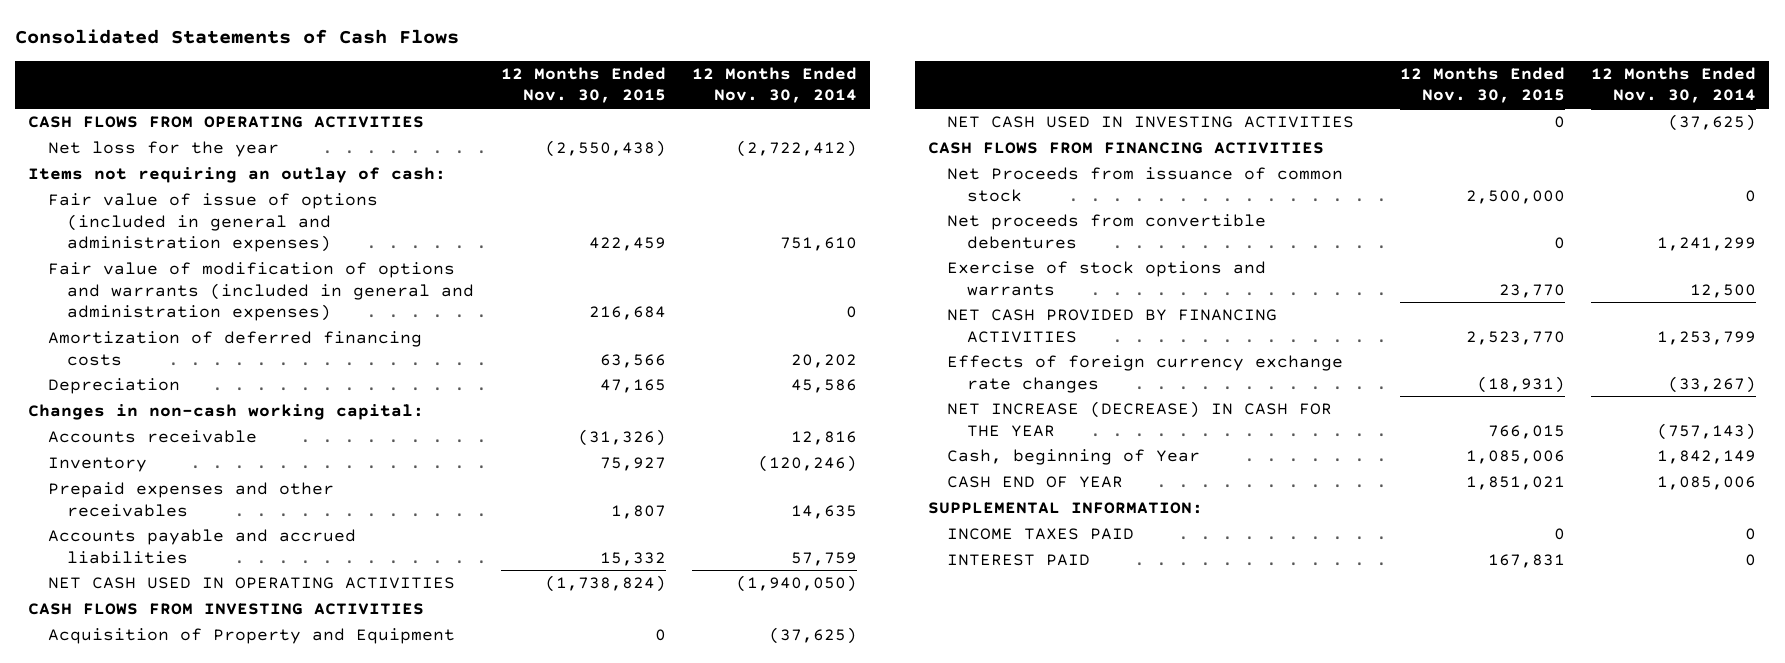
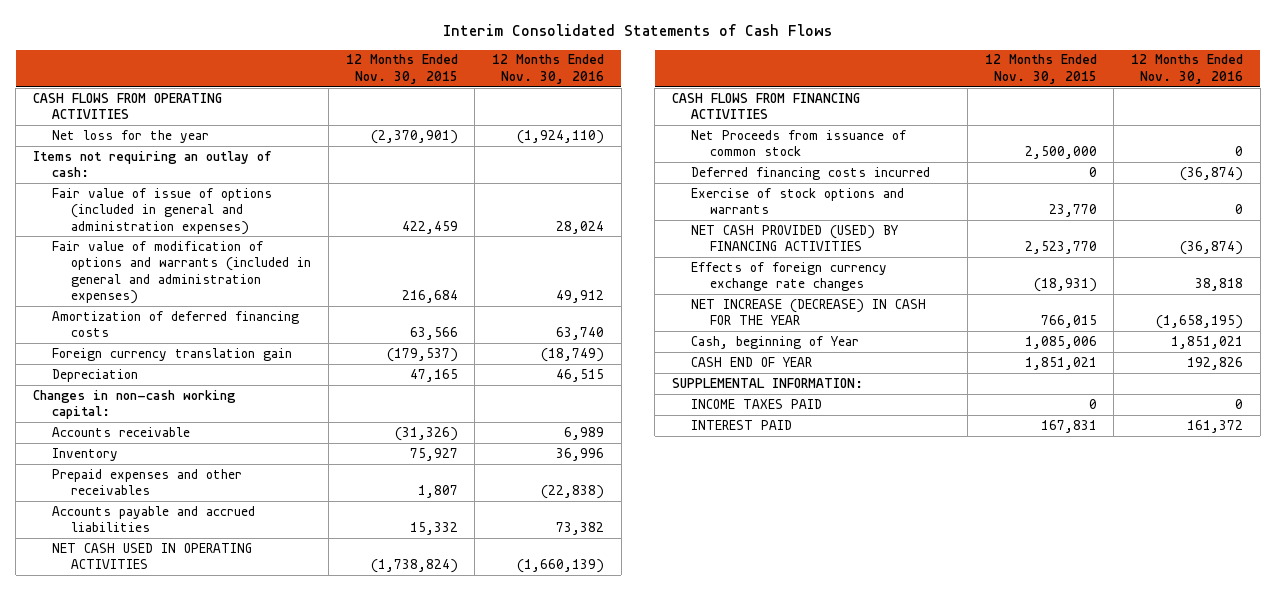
[15,28,460,44] Consolidated Statements of Cash Flows -> [443,24,833,37] Interim Consolidated Statements of Cash Flows
[691,67,857,104] 12 Months Ended Nov. 30, 2014 -> none
none -> [492,54,605,84] 12 Months Ended Nov. 30, 2016
[544,140,666,158] (2,550,438) -> [370,129,458,144] (2,370,901)
none -> [52,347,293,361] Foreign currency translation gain
[28,603,425,616] CASH FLOWS FROM INVESTING ACTIVITIES -> none
[47,628,455,645] Acquisition of Property and Equipment -> none
[947,116,1355,129] NET CASH USED IN INVESTING ACTIVITIES -> none
[947,214,1267,249] Net proceeds from convertible debentures -> none
none -> [691,166,931,180] Deferred financing costs incurred
[947,309,1278,343] NET CASH PROVIDED BY FINANCING ACTIVITIES -> [691,224,899,252] NET CASH PROVIDED (USED) BY FINANCING ACTIVITIES

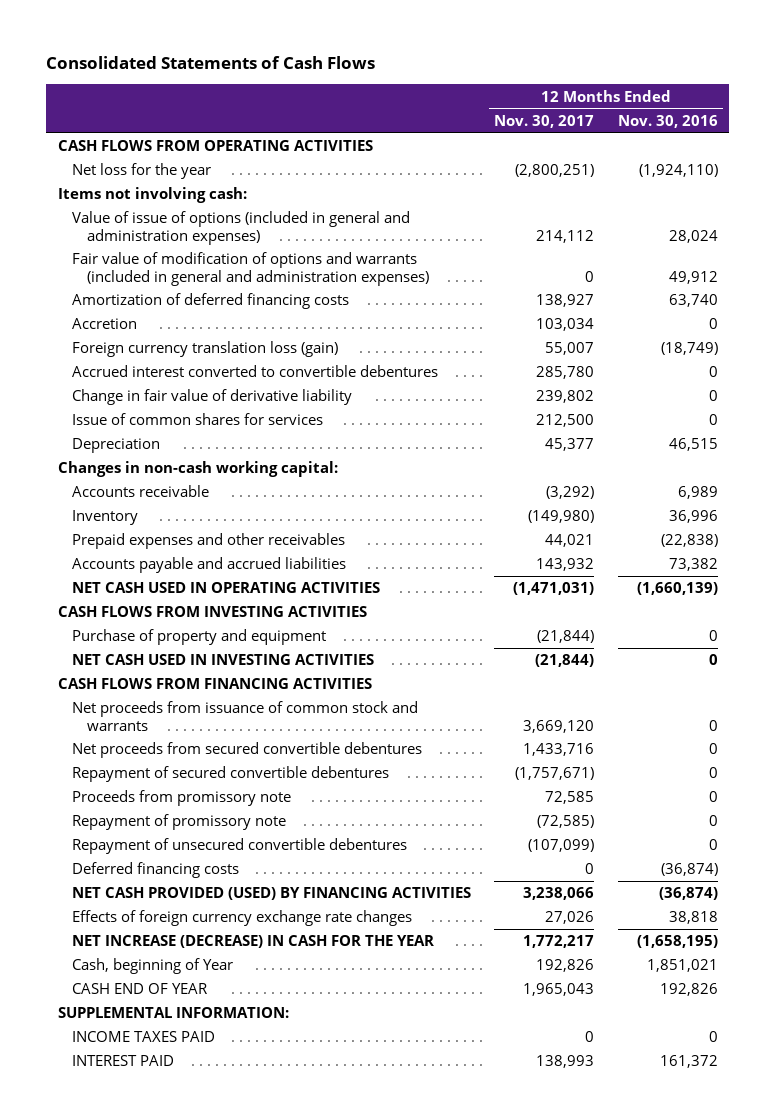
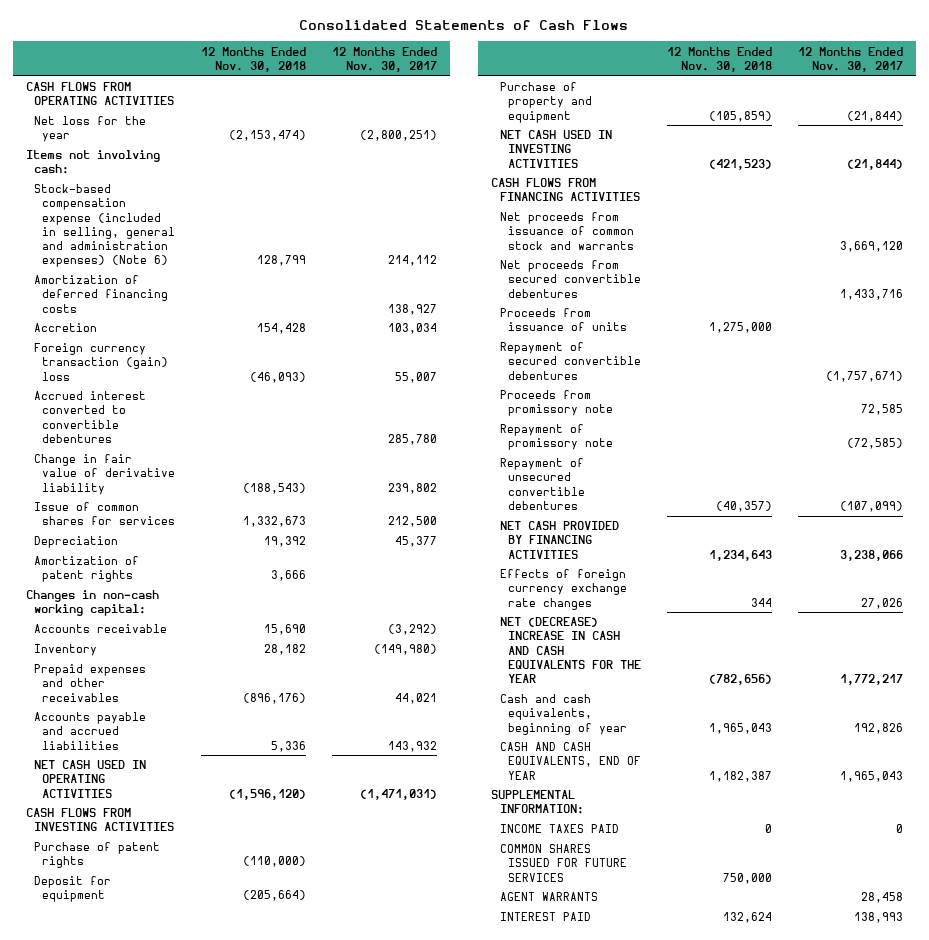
[617,114,718,128] Nov. 30, 2016 -> none
none -> [201,46,307,72] 12 Months Ended Nov. 30, 2018
[72,252,429,286] Fair value of modification of options and warrants (included in general and administration expenses) -> none
[72,211,411,245] Value of issue of options (included in general and administration expenses) -> [34,184,176,267] Stock-based compensation expense (included in selling, general and administration expenses) (Note 6)
[72,341,339,358] Foreign currency translation loss (gain) -> [34,343,169,381] Foreign currency transaction (gain) loss
none -> [34,556,140,583] Amortization of patent rights
none -> [34,842,161,869] Purchase of patent rights
none -> [34,876,112,903] Deposit for equipment
none -> [499,308,627,332] Proceeds from issuance of units
[72,862,240,879] Deferred financing costs -> none
[72,887,472,901] NET CASH PROVIDED (USED) BY FINANCING ACTIVITIES -> [499,521,619,559] NET CASH PROVIDED BY FINANCING ACTIVITIES
[72,935,435,949] NET INCREASE (DECREASE) IN CASH FOR THE YEAR -> [499,617,641,683] NET (DECREASE) INCREASE IN CASH AND CASH EQUIVALENTS FOR THE YEAR
[72,958,234,975] Cash, beginning of Year -> [499,694,627,735] Cash and cash equivalents, beginning of year
[72,983,209,995] CASH END OF YEAR -> [499,742,641,780] CASH AND CASH EQUIVALENTS, END OF YEAR
none -> [499,844,627,882] COMMON SHARES ISSUED FOR FUTURE SERVICES
none -> [499,892,598,902] AGENT WARRANTS

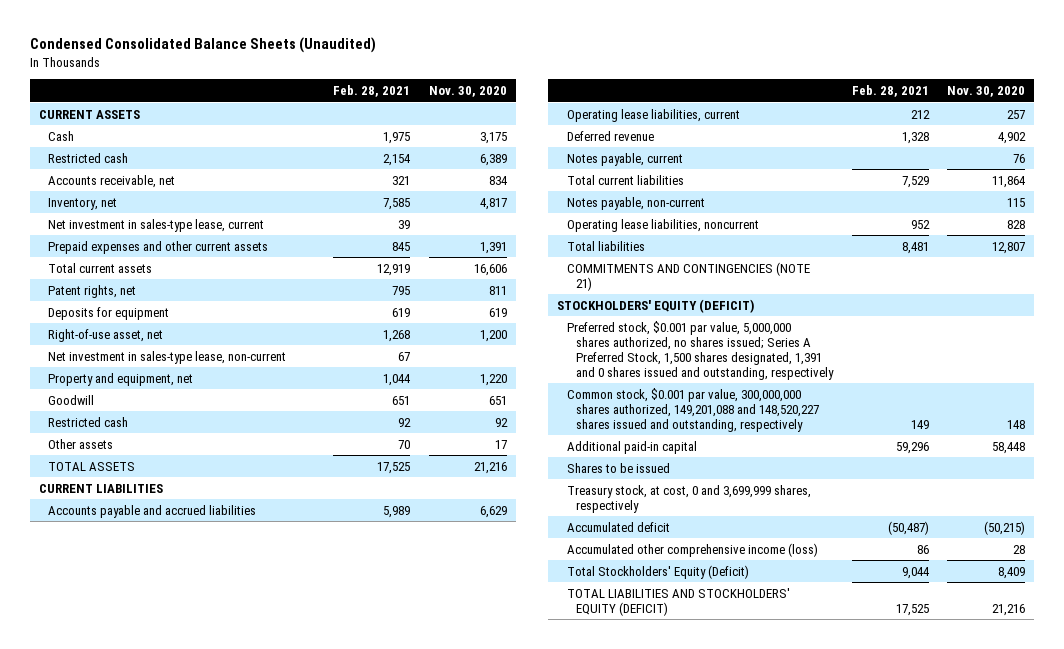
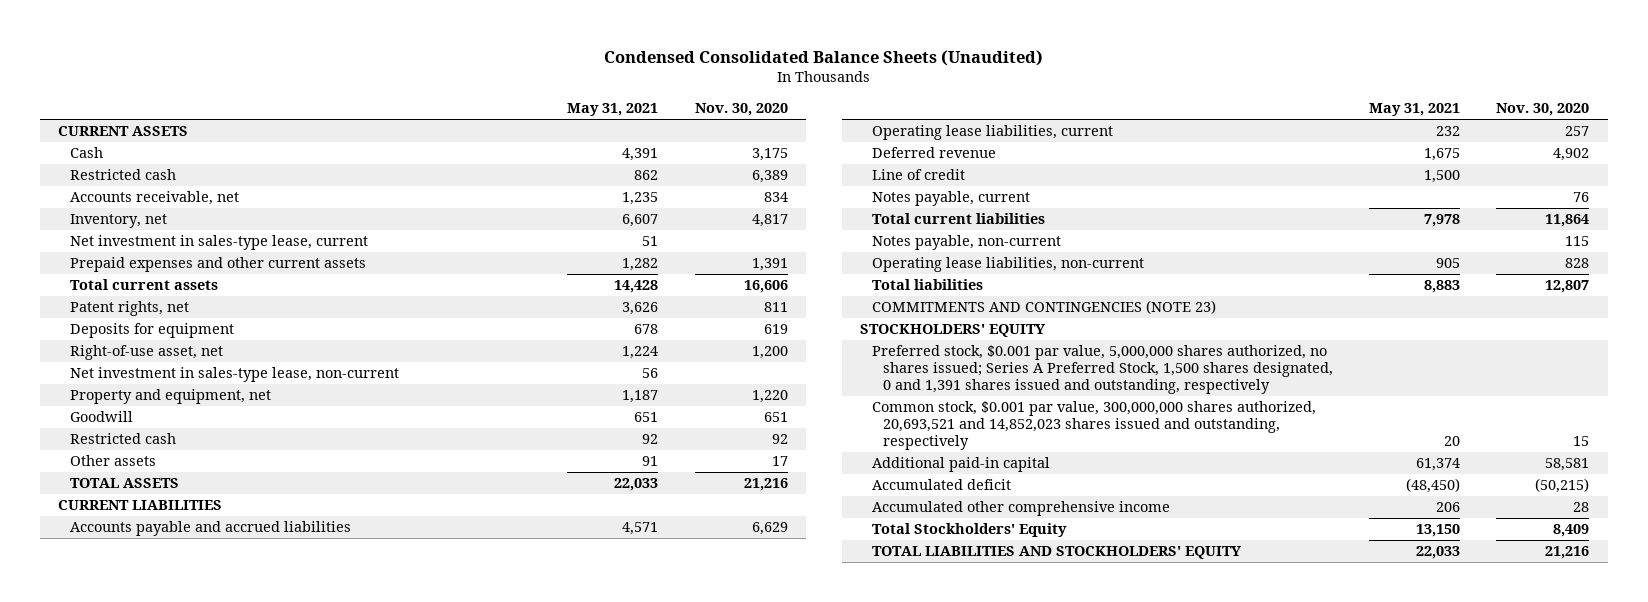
[333,85,411,98] Feb. 28, 2021 -> none
none -> [567,103,659,117] May 31, 2021
none -> [871,169,965,181] Line of credit
[566,218,759,232] Operating lease liabilities, noncurrent -> [871,257,1144,273] Operating lease liabilities, non-current
[566,462,670,473] Shares to be issued -> none
[566,484,811,513] Treasury stock, at cost, 0 and 3,699,999 shares, respectively -> none
[566,261,810,291] COMMITMENTS AND CONTINGENCIES (NOTE 21) -> [871,300,1216,315] COMMITMENTS AND CONTINGENCIES (NOTE 23)
[557,298,755,313] STOCKHOLDERS' EQUITY (DEFICIT) -> [860,324,1047,338] STOCKHOLDERS' EQUITY
[566,320,835,380] Preferred stock, $0.001 par value, 5,000,000 shares authorized, no shares issued; Series A Preferred Stock, 1,500 shares designated, 1,391 and 0 shares issued and outstanding, respectively -> [871,345,1333,394] Preferred stock, $0.001 par value, 5,000,000 shares authorized, no shares issued; Series A Preferred Stock, 1,500 shares designated, 0 and 1,391 shares issued and outstanding, respectively
[566,387,820,432] Common stock, $0.001 par value, 300,000,000 shares authorized, 149,201,088 and 148,520,227 shares issued and outstanding, respectively -> [871,401,1316,450] Common stock, $0.001 par value, 300,000,000 shares authorized, 20,693,521 and 14,852,023 shares issued and outstanding, respectively
[1006,419,1025,429] 148 -> [1573,435,1590,446] 15
[991,441,1025,454] 58,448 -> [1545,458,1590,472] 58,581
[566,542,818,557] Accumulated other comprehensive income (loss) -> [871,501,1170,517] Accumulated other comprehensive income
[566,564,749,579] Total Stockholders' Equity (Deficit) -> [871,523,1067,538] Total Stockholders' Equity
[566,587,790,616] TOTAL LIABILITIES AND STOCKHOLDERS' EQUITY (DEFICIT) -> [871,546,1242,560] TOTAL LIABILITIES AND STOCKHOLDERS' EQUITY

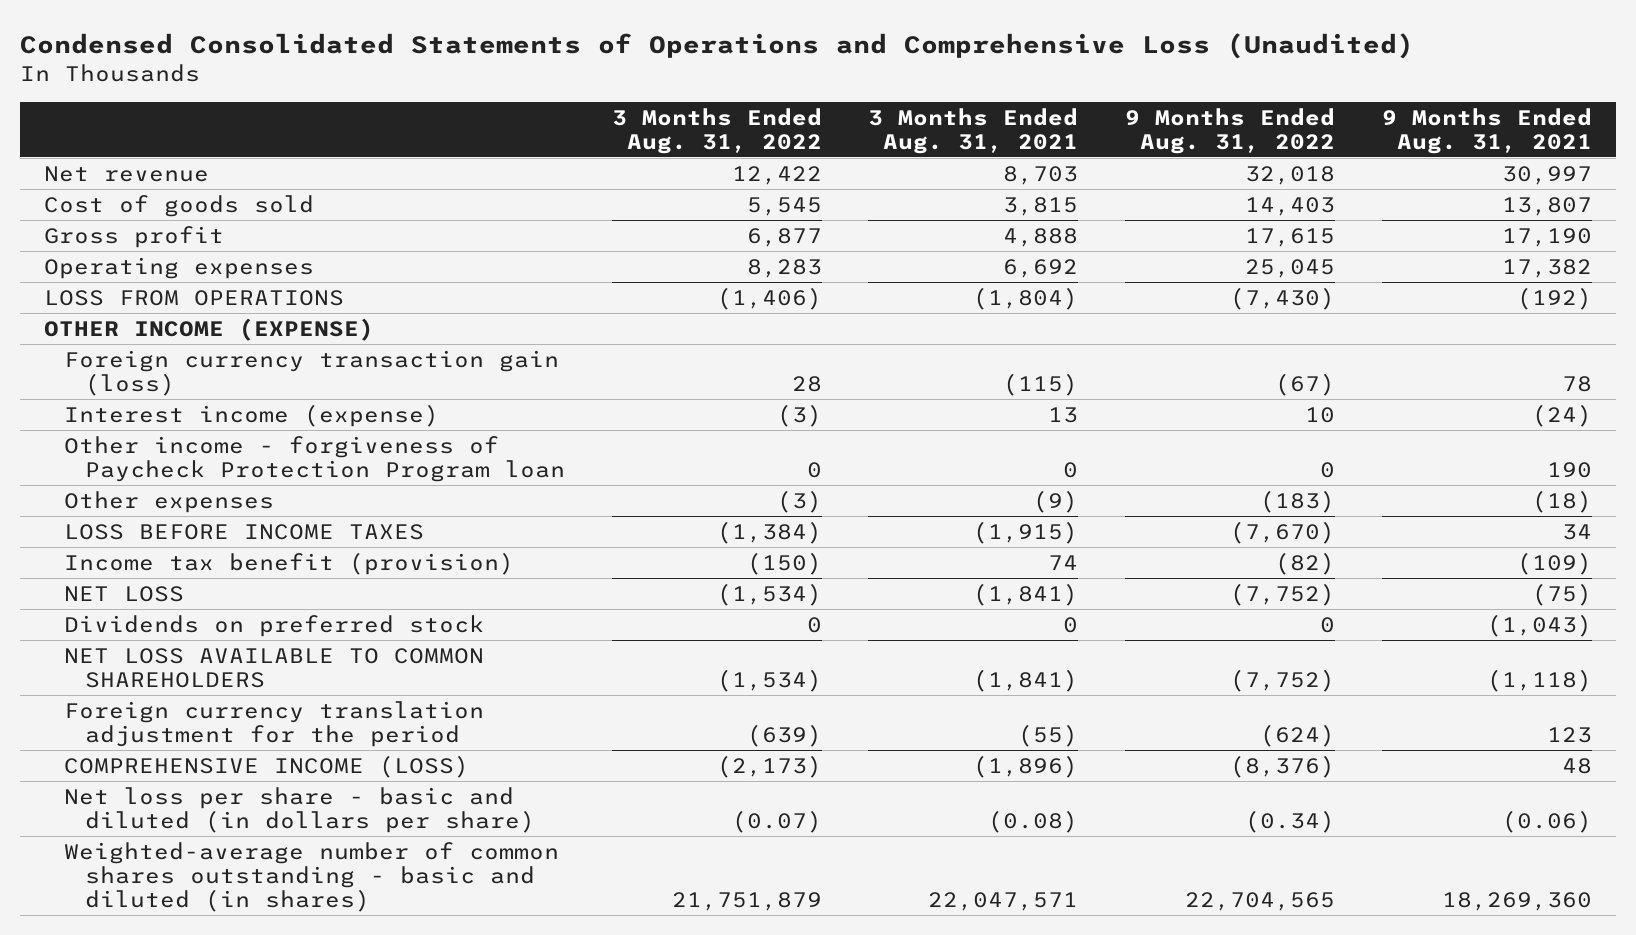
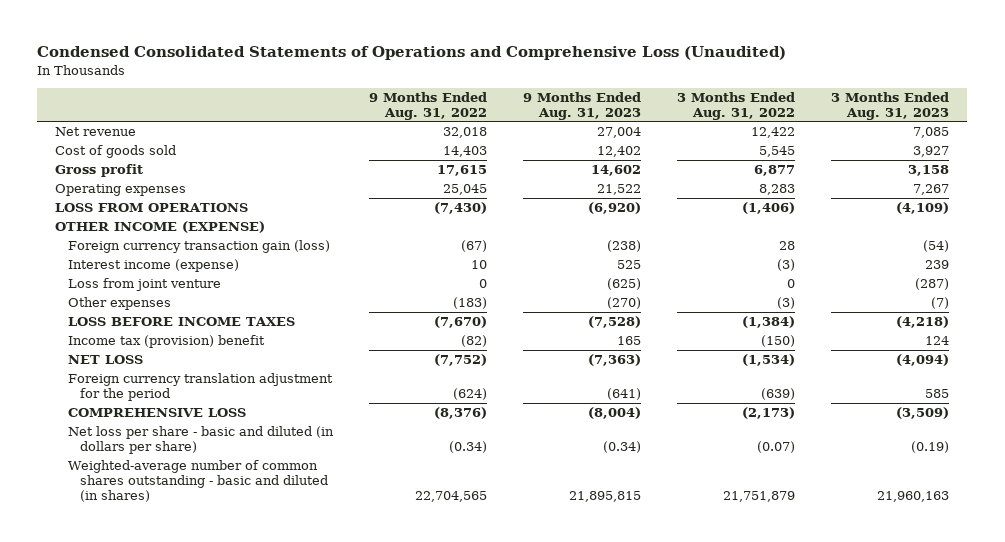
[868,107,1079,154] 3 Months Ended Aug. 31, 2021 -> none
[1382,107,1593,154] 9 Months Ended Aug. 31, 2021 -> none
none -> [522,91,641,120] 9 Months Ended Aug. 31, 2023
none -> [831,91,950,120] 3 Months Ended Aug. 31, 2023
[64,435,565,482] Other income - forgiveness of Paycheck Protection Program loan -> none
none -> [67,277,221,291] Loss from joint venture
[64,551,515,575] Income tax benefit (provision) -> [67,334,265,348] Income tax (provision) benefit
[64,614,485,637] Dividends on preferred stock -> none
[64,647,485,688] NET LOSS AVAILABLE TO COMMON SHAREHOLDERS -> none
[64,754,470,778] COMPREHENSIVE INCOME (LOSS) -> [67,407,246,417] COMPREHENSIVE LOSS

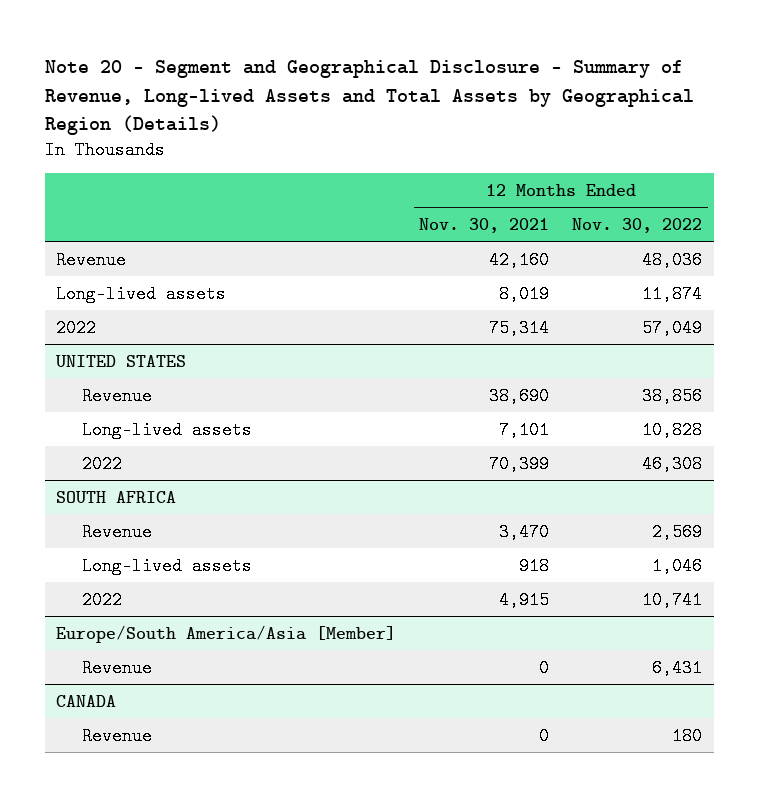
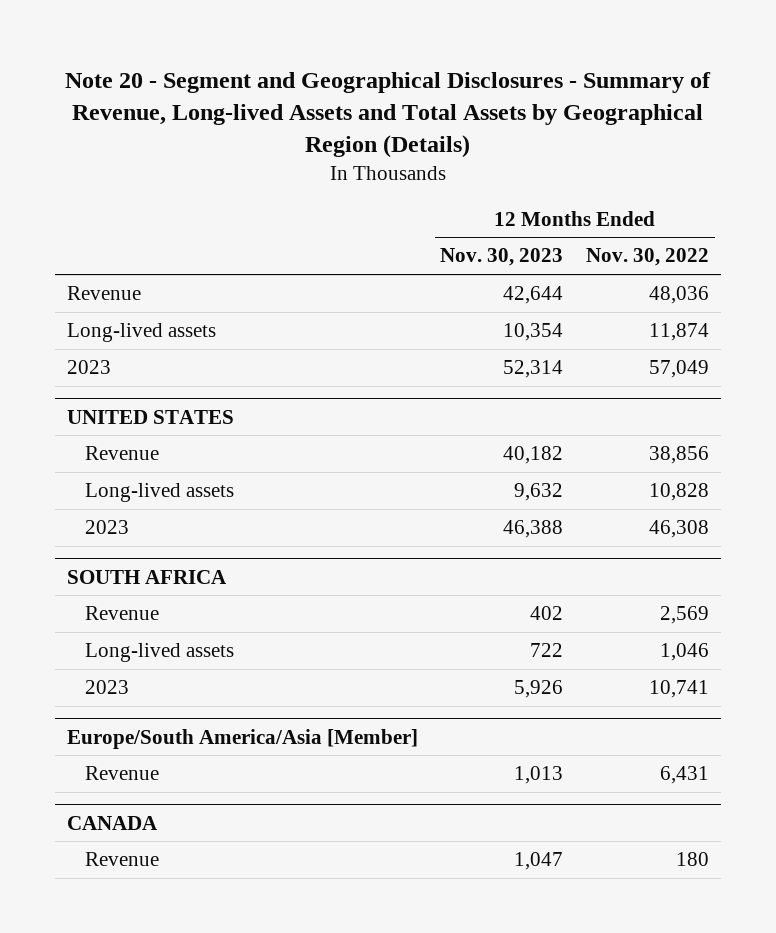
[44,60,694,136] Note 20 - Segment and Geographical Disclosure - Summary of Revenue, Long-lived Assets and Total Assets by Geographical Region (Details) -> [64,71,711,159] Note 20 - Segment and Geographical Disclosures - Summary of Revenue, Long-lived Assets and Total Assets by Geographical Region (Details)
[419,217,550,233] Nov. 30, 2021 -> none
none -> [440,248,564,267] Nov. 30, 2023
[56,318,97,337] 2022 -> [66,360,111,375] 2023
[82,454,123,473] 2022 -> [84,520,129,535] 2023
[82,590,123,609] 2022 -> [84,680,129,695] 2023

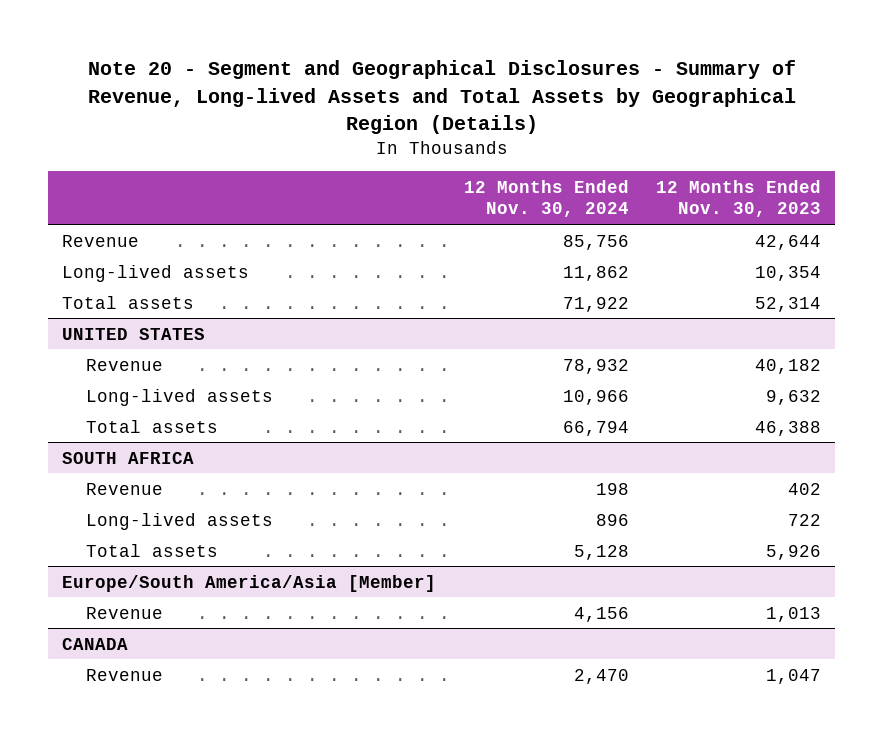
[586,248,710,267] Nov. 30, 2022 -> none
none -> [463,179,629,218] 12 Months Ended Nov. 30, 2024
[66,360,111,375] 2023 -> [61,295,194,309] Total assets
[84,520,129,535] 2023 -> [85,419,218,433] Total assets
[84,680,129,695] 2023 -> [85,543,218,557] Total assets

